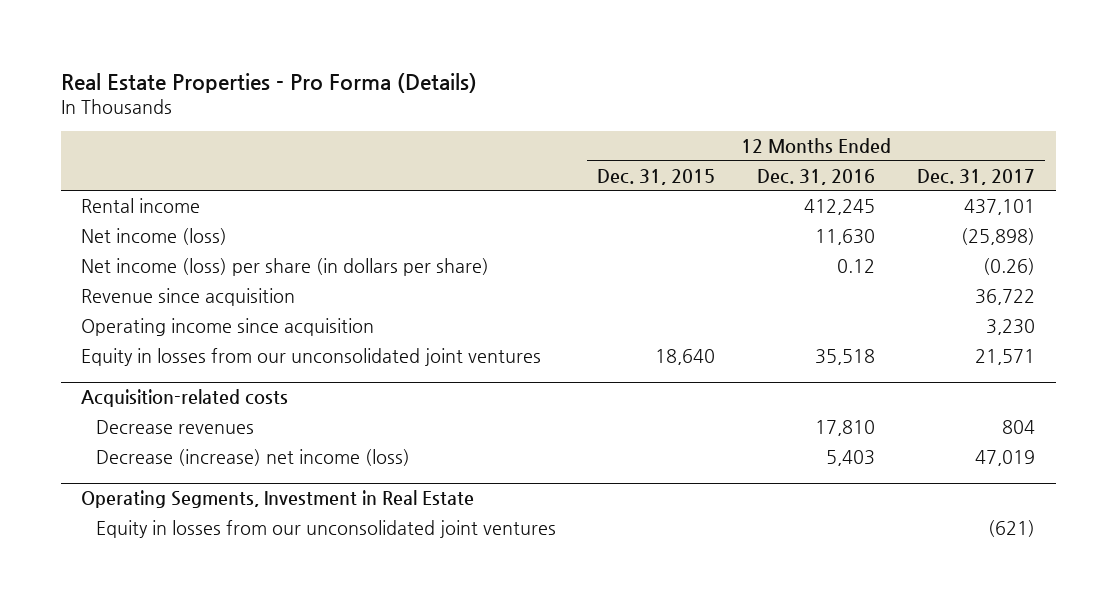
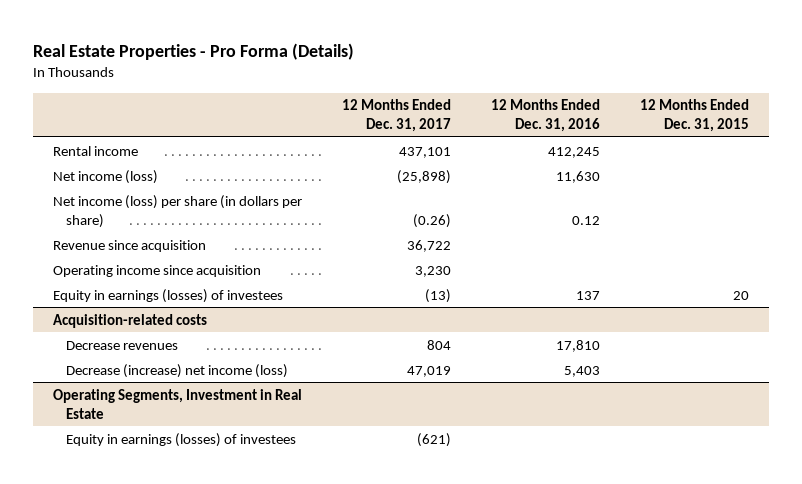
[81,348,542,367] Equity in losses from our unconsolidated joint ventures -> [53,288,284,303] Equity in earnings (losses) of investees
[655,349,716,366] 18,640 -> [732,290,749,300] 20
[815,349,876,366] 35,518 -> [576,290,601,300] 137
[974,349,1035,366] 21,571 -> [425,288,452,303] (13)
[95,520,556,539] Equity in losses from our unconsolidated joint ventures -> [66,432,297,447] Equity in earnings (losses) of investees

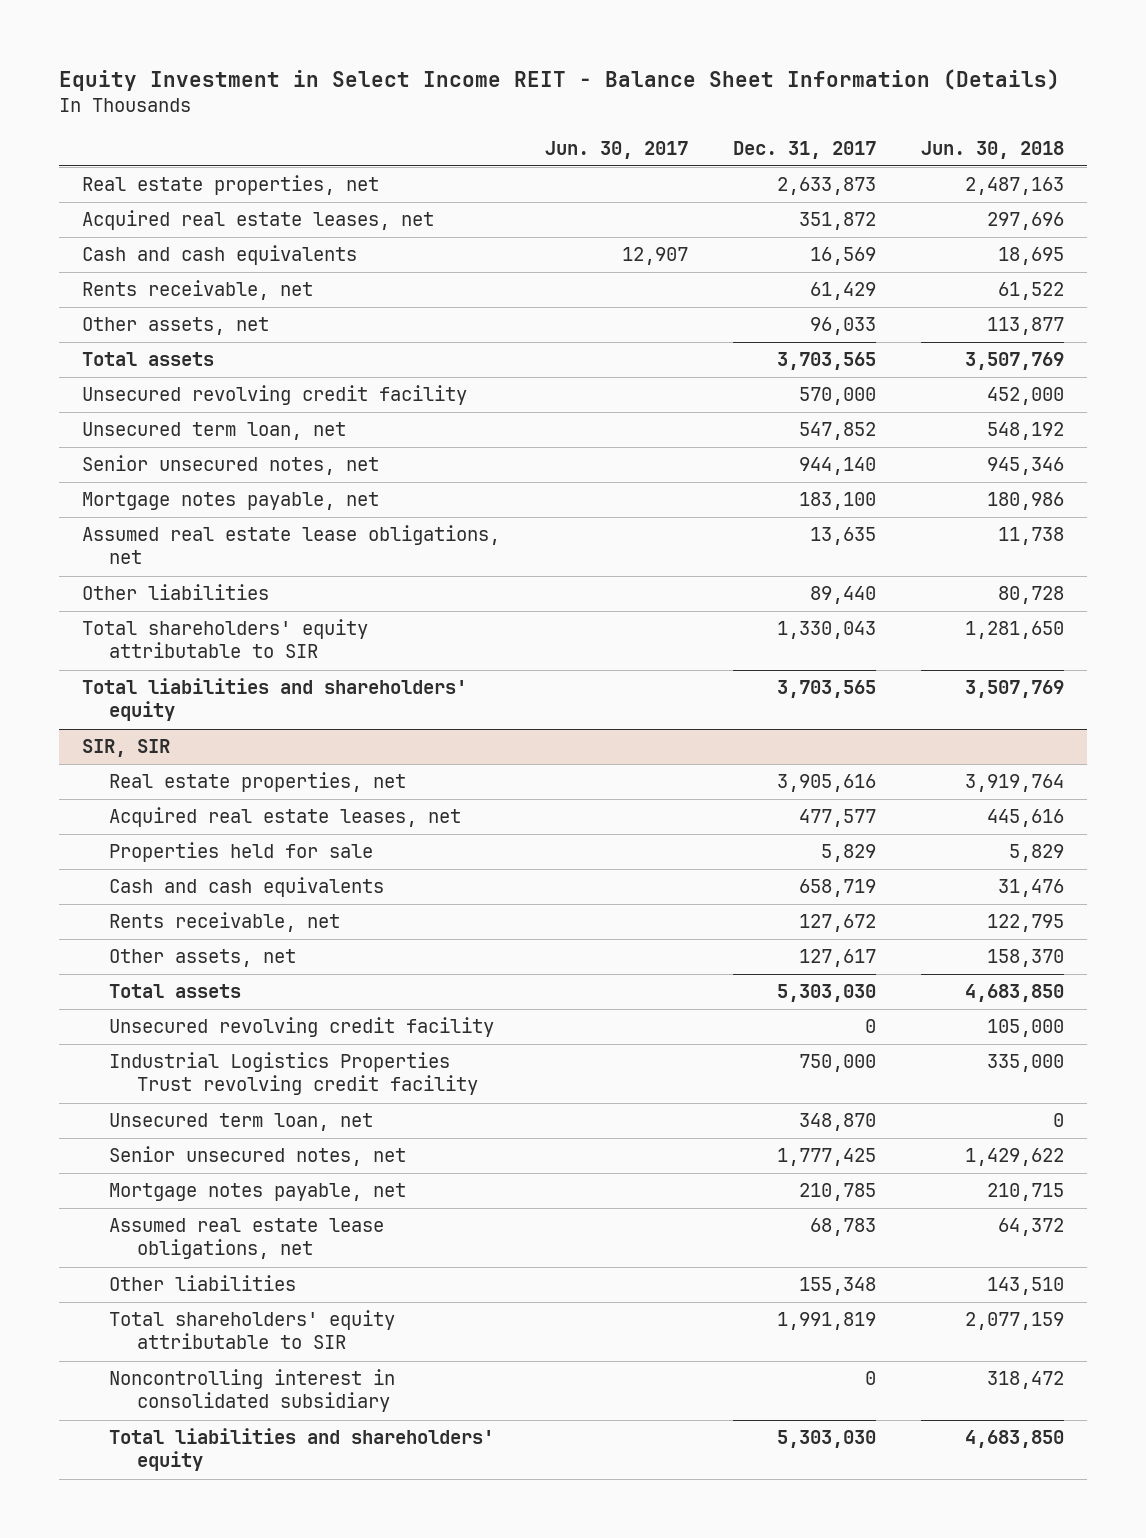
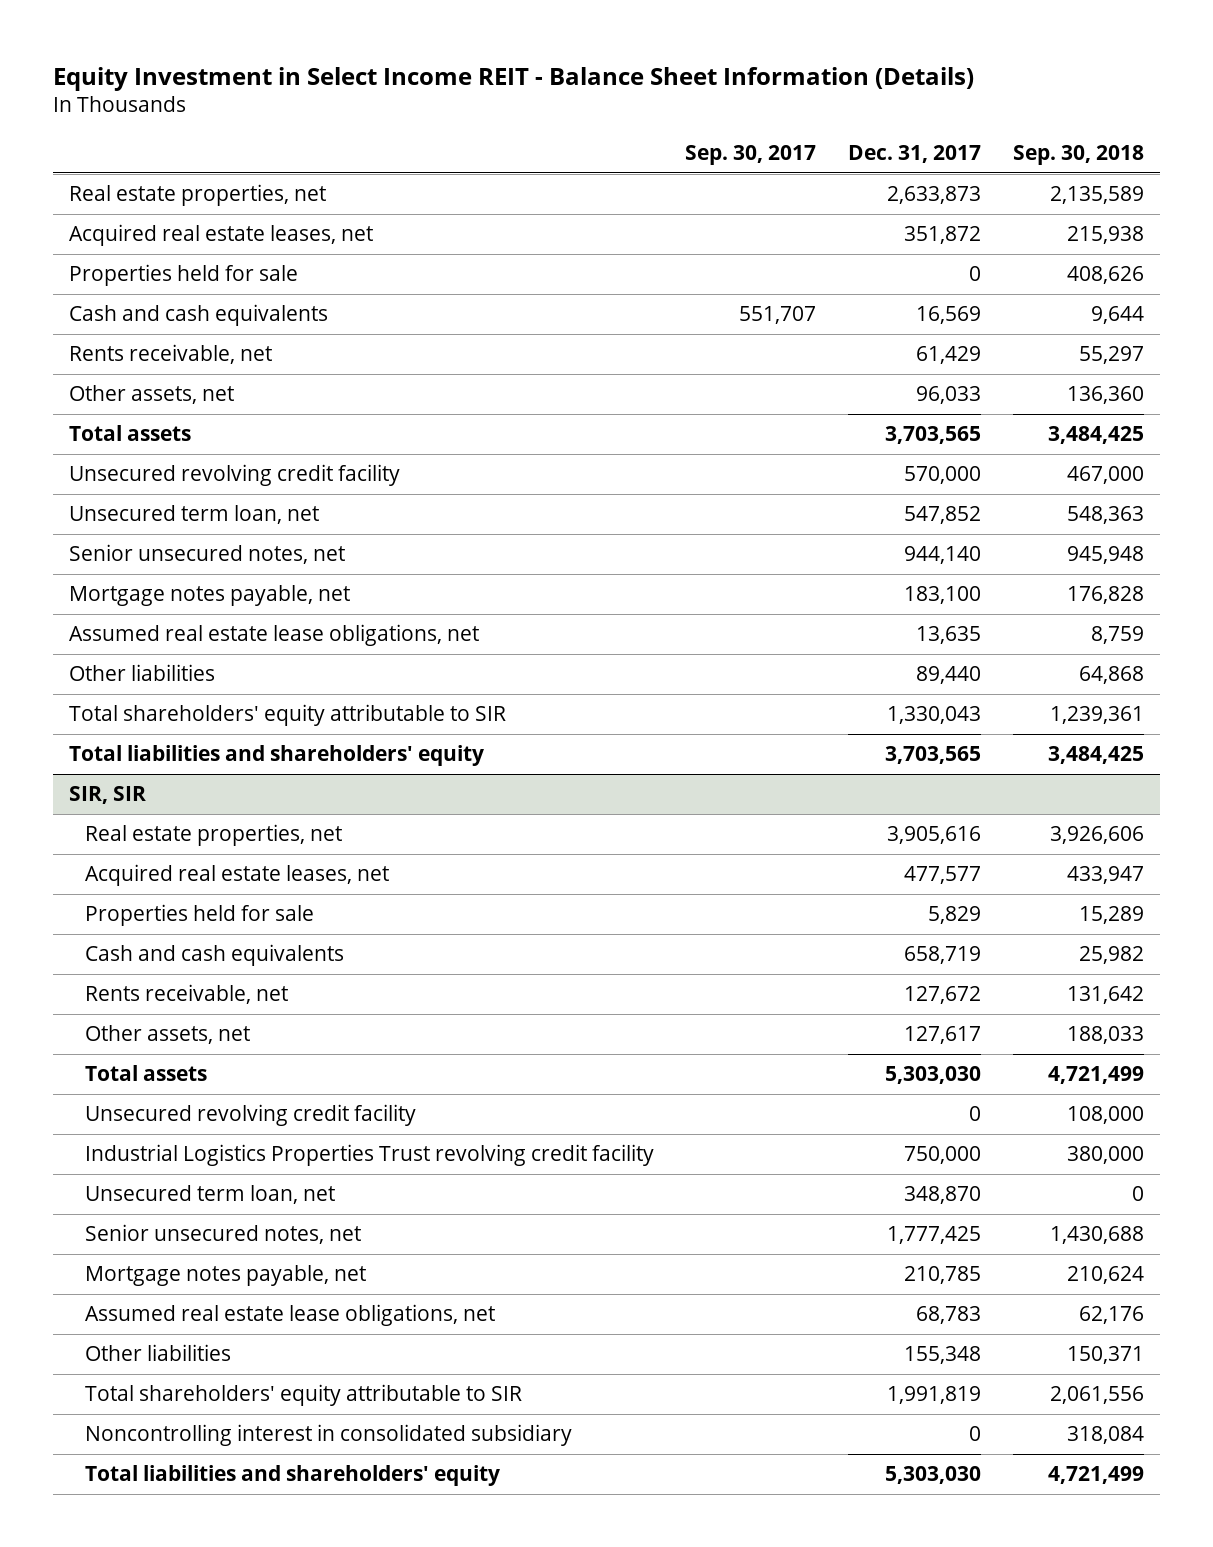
[544,140,688,159] Jun. 30, 2017 -> none
[921,140,1065,159] Jun. 30, 2018 -> none
none -> [685,145,817,166] Sep. 30, 2017
none -> [1012,145,1144,166] Sep. 30, 2018
none -> [68,264,298,287] Properties held for sale

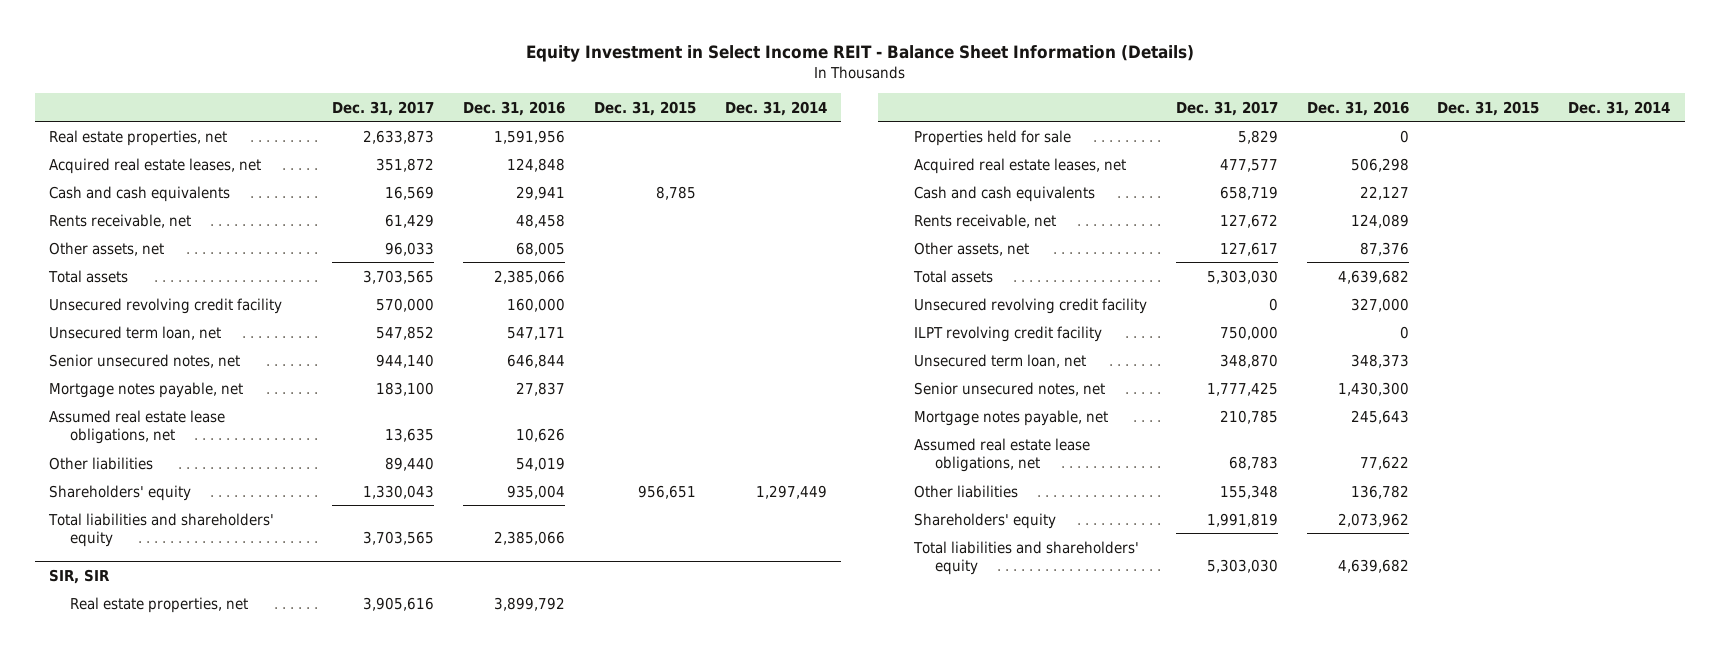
[685,145,817,166] Sep. 30, 2017 -> none
[1012,145,1144,166] Sep. 30, 2018 -> none
none -> [462,100,565,116] Dec. 31, 2016
none -> [593,100,696,116] Dec. 31, 2015
none -> [724,100,827,116] Dec. 31, 2014
[68,264,298,287] Properties held for sale -> none
[68,704,506,727] Total shareholders' equity attributable to SIR -> [49,484,192,501] Shareholders' equity
[84,864,389,887] Acquired real estate leases, net -> [914,157,1127,174] Acquired real estate leases, net
[84,1144,654,1167] Industrial Logistics Properties Trust revolving credit facility -> [914,325,1103,342] ILPT revolving credit facility
[84,1424,572,1447] Noncontrolling interest in consolidated subsidiary -> none
[84,1384,522,1407] Total shareholders' equity attributable to SIR -> [914,512,1057,529] Shareholders' equity

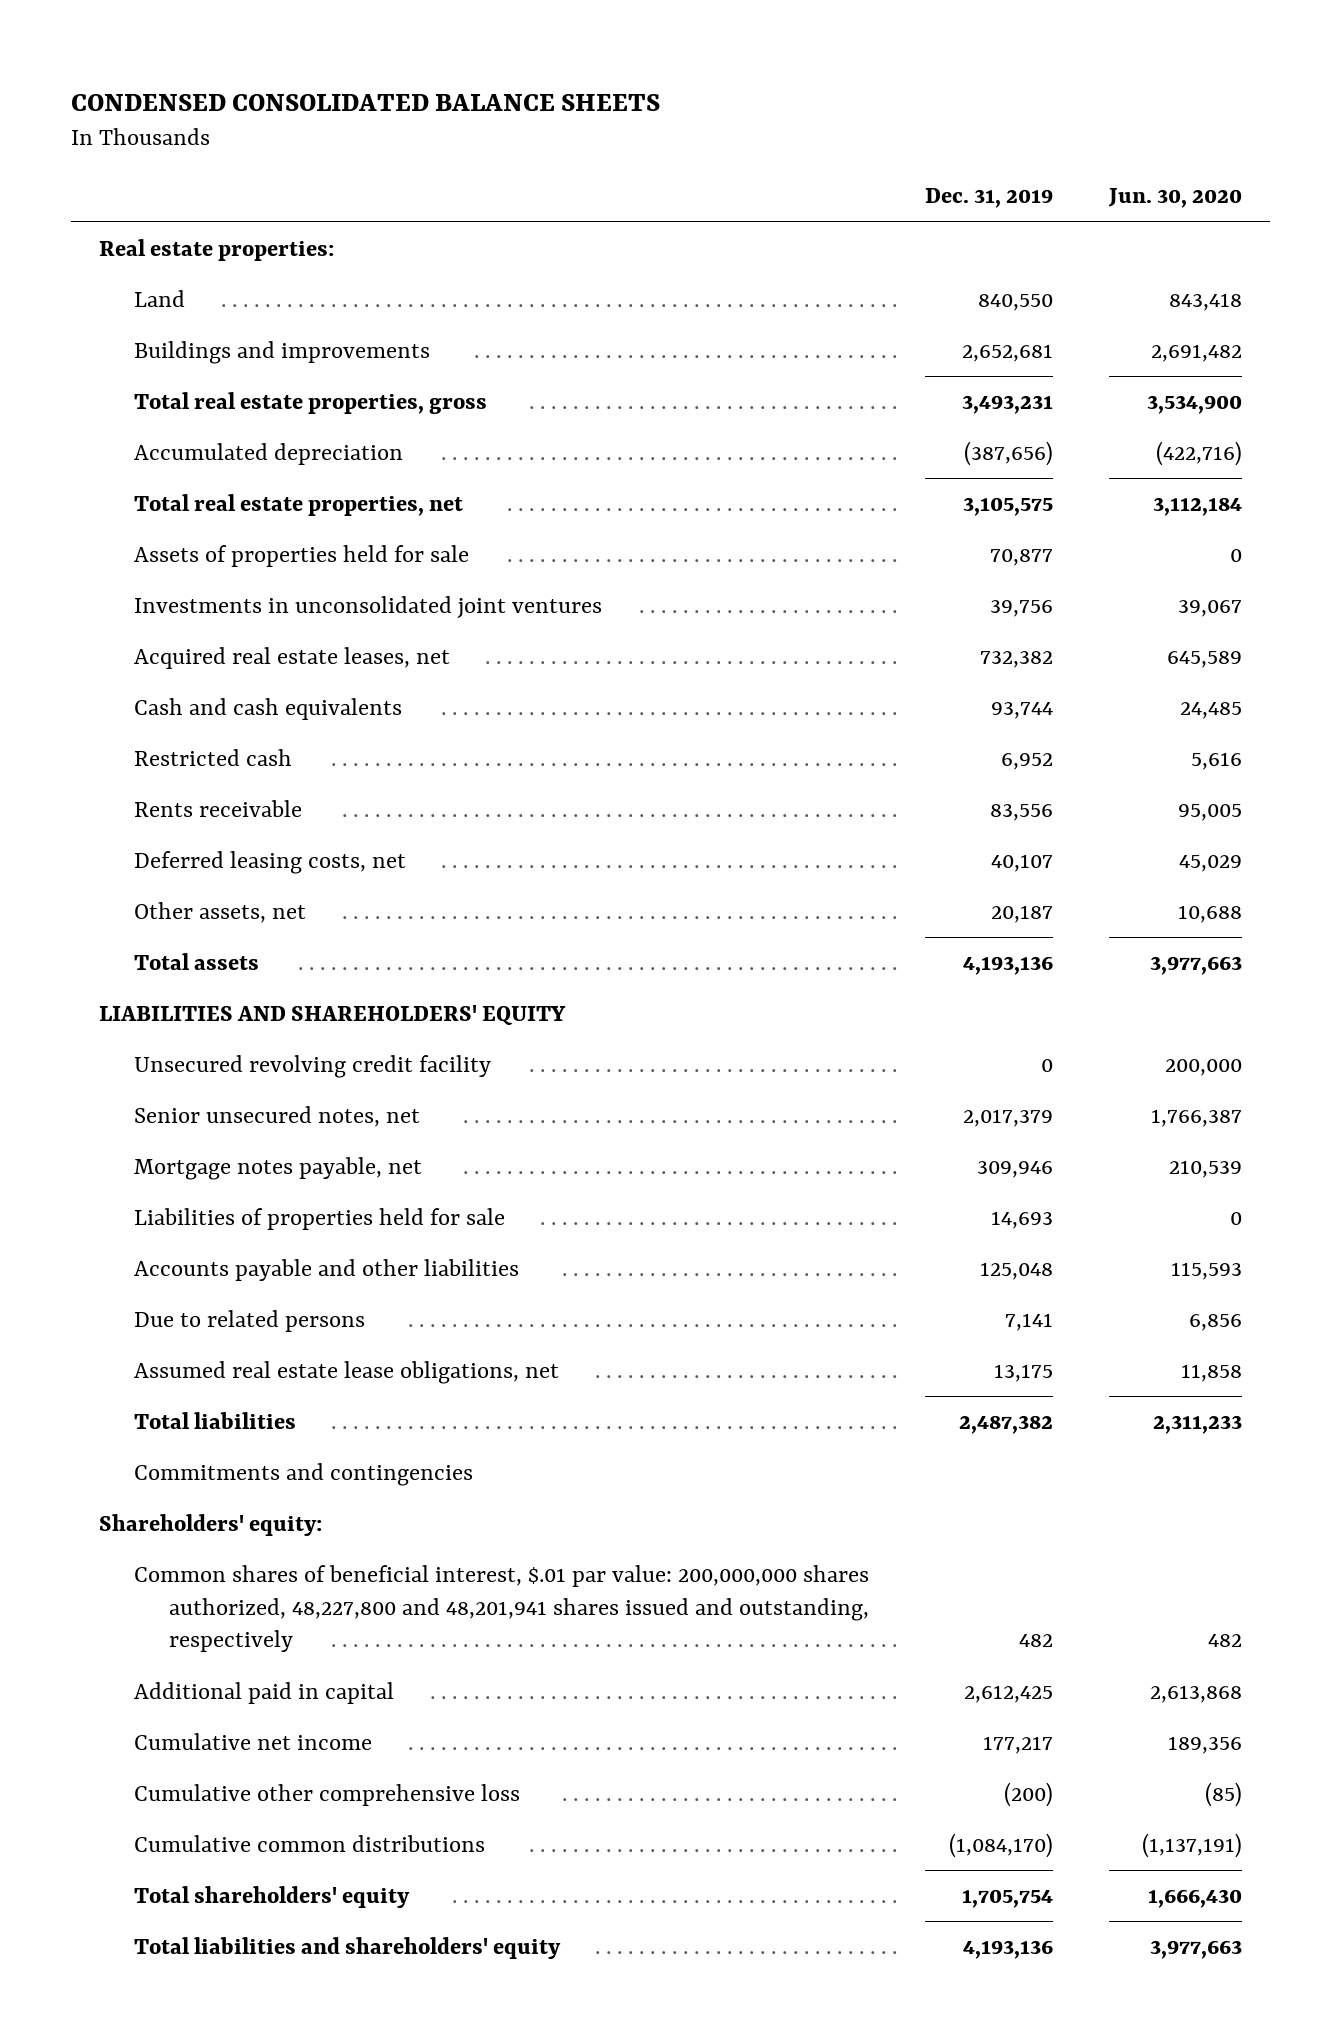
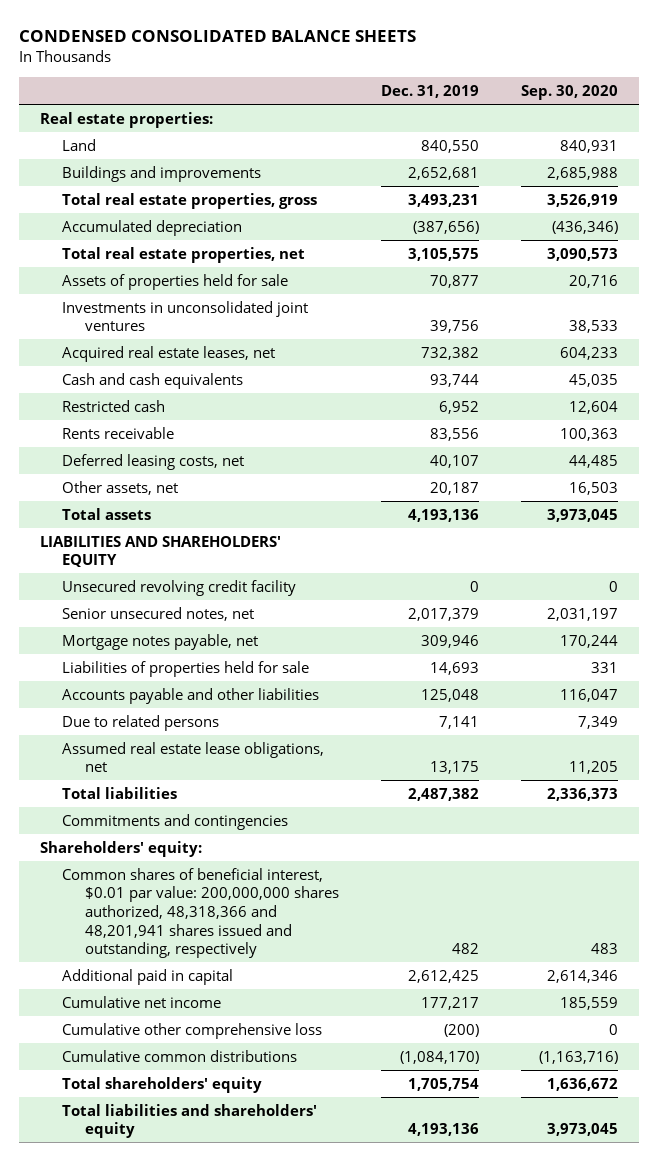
[1107,188,1242,209] Jun. 30, 2020 -> none
none -> [521,85,619,101] Sep. 30, 2020
[133,1564,869,1653] Common shares of beneficial interest, $.01 par value: 200,000,000 shares authorized, 48,227,800 and 48,201,941 shares issued and outstanding, respectively -> [62,867,339,959] Common shares of beneficial interest, $0.01 par value: 200,000,000 shares authorized, 48,318,366 and 48,201,941 shares issued and outstanding, respectively

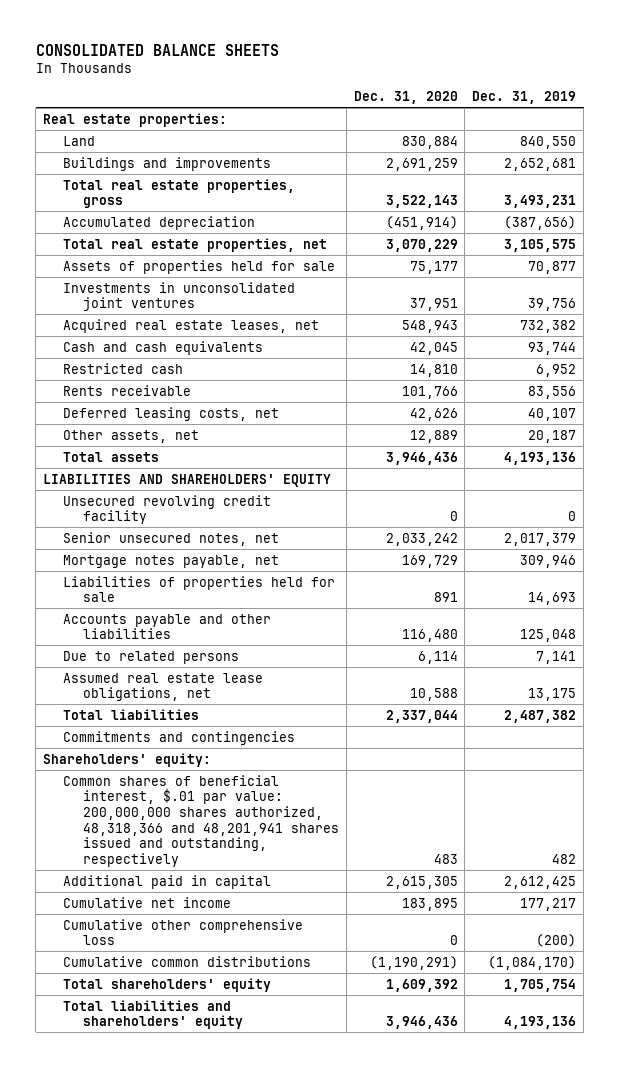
[19,30,417,43] CONDENSED CONSOLIDATED BALANCE SHEETS -> [35,43,279,56] CONSOLIDATED BALANCE SHEETS
[521,85,619,101] Sep. 30, 2020 -> none
none -> [353,91,458,105] Dec. 31, 2020
[62,867,339,959] Common shares of beneficial interest, $0.01 par value: 200,000,000 shares authorized, 48,318,366 and 48,201,941 shares issued and outstanding, respectively -> [62,774,339,867] Common shares of beneficial interest, $.01 par value: 200,000,000 shares authorized, 48,318,366 and 48,201,941 shares issued and outstanding, respectively

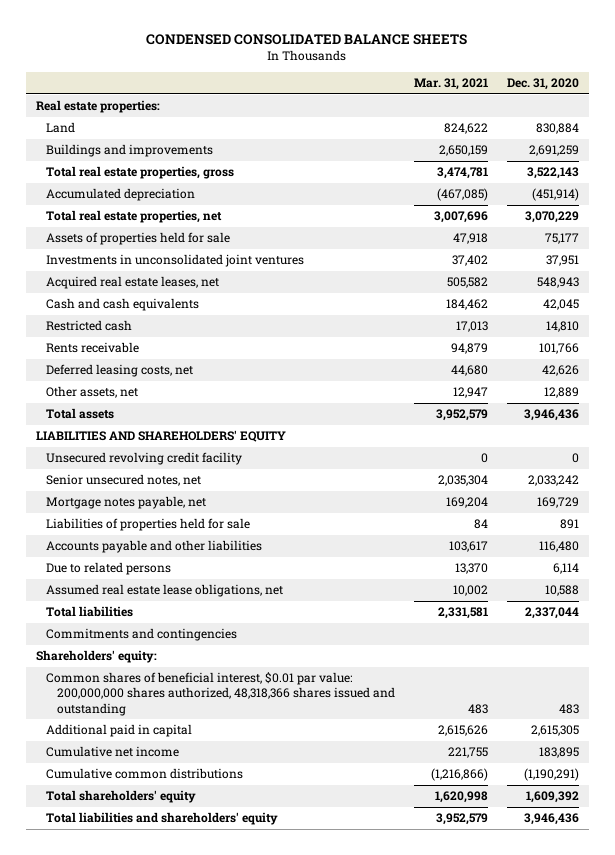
[35,43,279,56] CONSOLIDATED BALANCE SHEETS -> [146,34,468,46] CONDENSED CONSOLIDATED BALANCE SHEETS
[472,91,577,105] Dec. 31, 2019 -> none
none -> [413,78,488,91] Mar. 31, 2021
[62,774,339,867] Common shares of beneficial interest, $.01 par value: 200,000,000 shares authorized, 48,318,366 and 48,201,941 shares issued and outstanding, respectively -> [46,672,395,716] Common shares of beneficial interest, $0.01 par value: 200,000,000 shares authorized, 48,318,366 shares issued and outstanding
[62,918,303,946] Cumulative other comprehensive loss -> none

